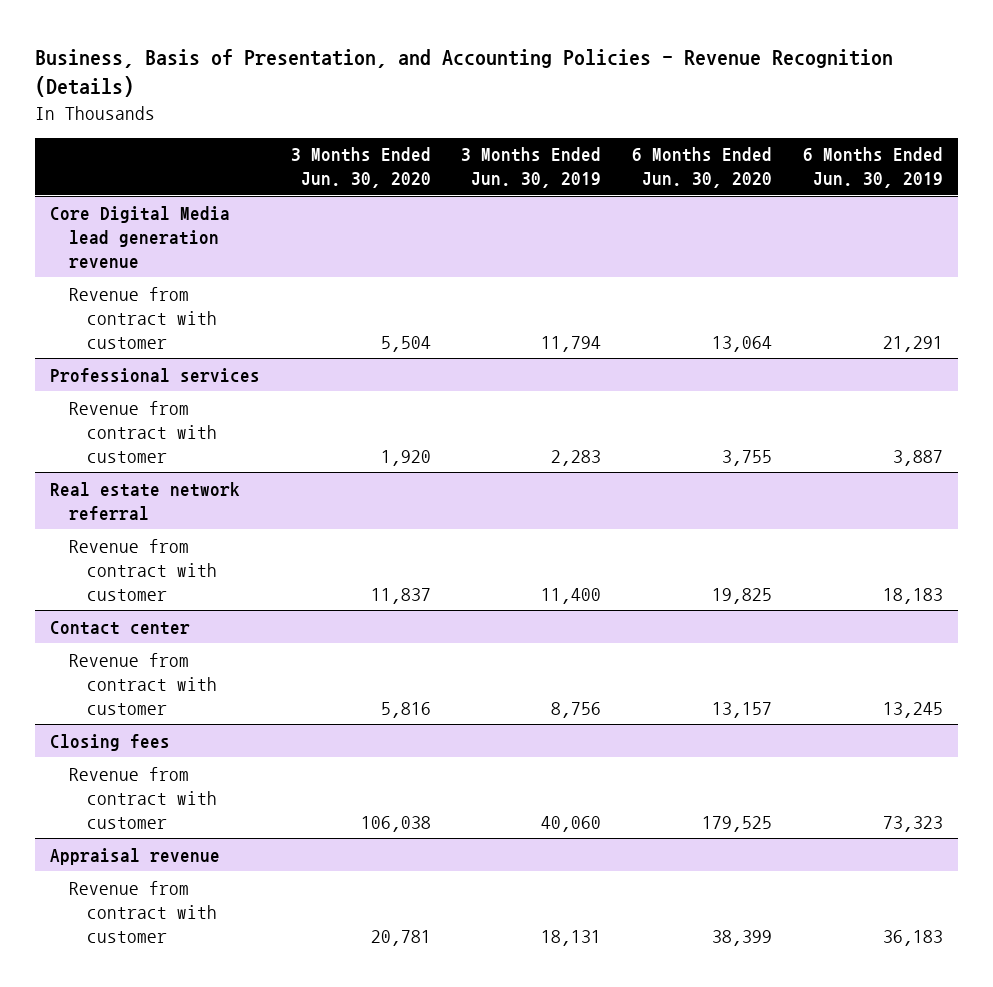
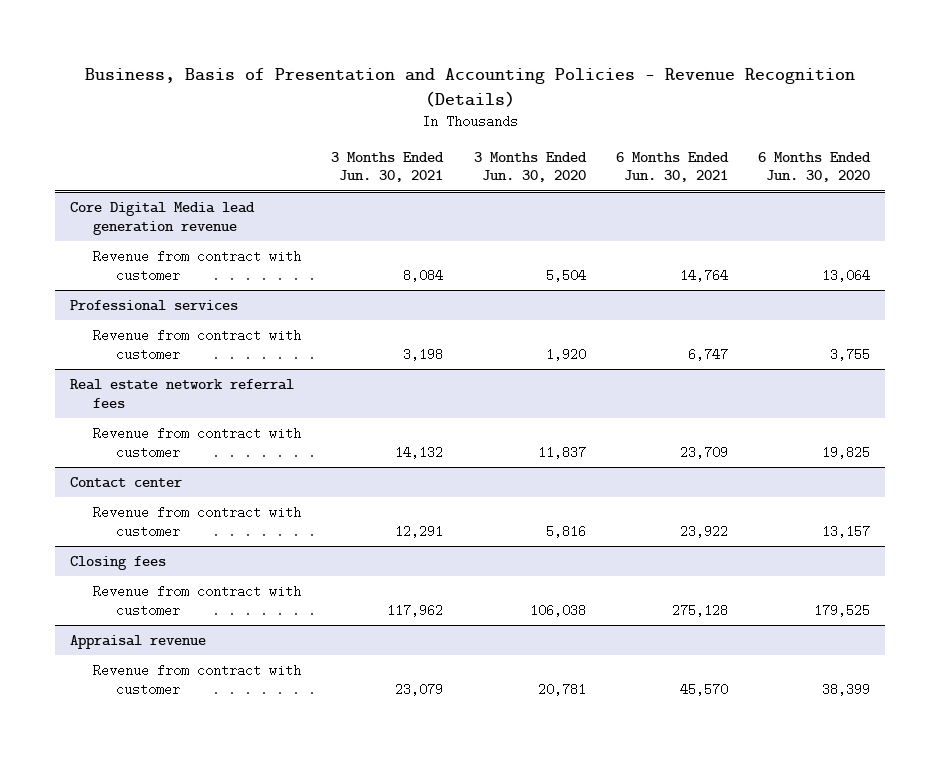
[34,48,893,98] Business, Basis of Presentation, and Accounting Policies - Revenue Recognition (Details) -> [85,68,856,107] Business, Basis of Presentation and Accounting Policies - Revenue Recognition (Details)
[461,147,602,189] 3 Months Ended Jun. 30, 2019 -> none
[802,147,943,189] 6 Months Ended Jun. 30, 2019 -> none
none -> [331,152,445,183] 3 Months Ended Jun. 30, 2021
none -> [615,152,729,183] 6 Months Ended Jun. 30, 2021
[50,481,241,520] Real estate network referral -> [70,379,295,408] Real estate network referral fees

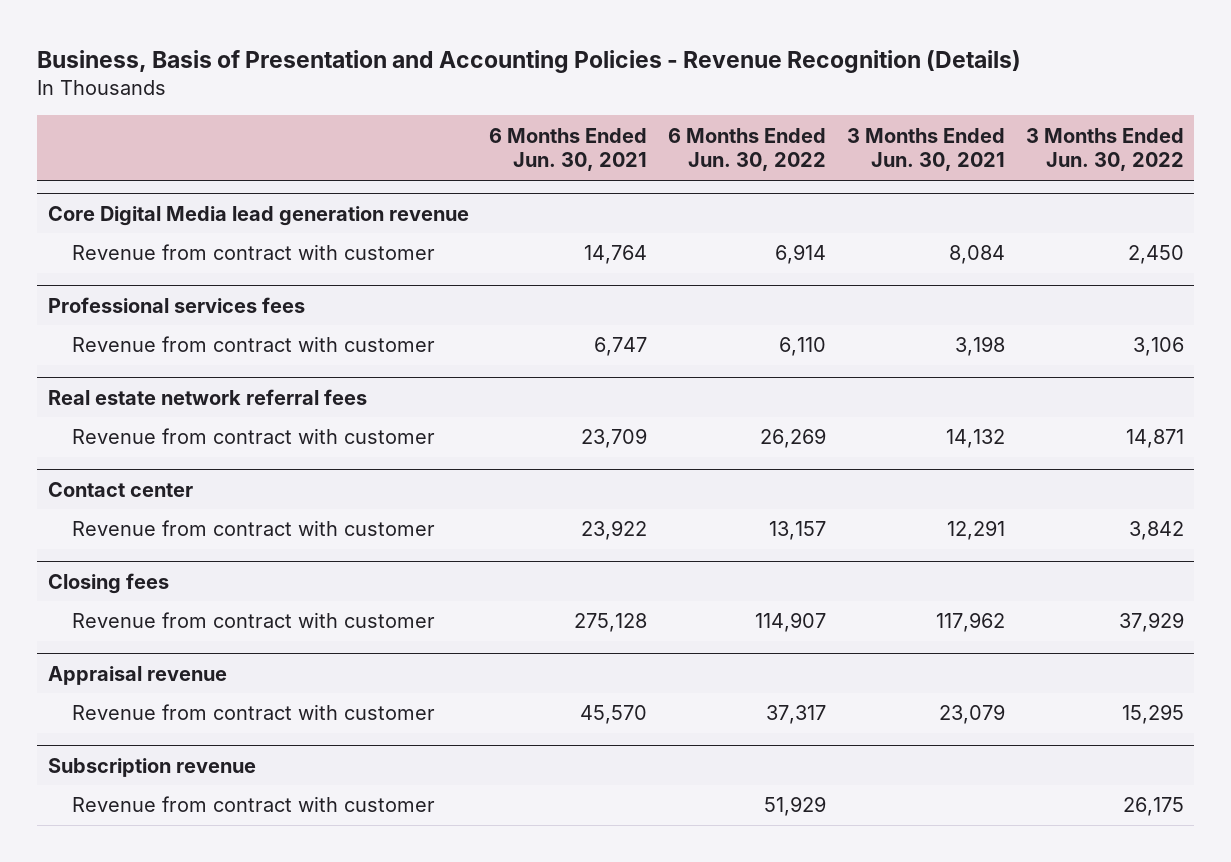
[473,152,587,183] 3 Months Ended Jun. 30, 2020 -> none
[757,152,871,183] 6 Months Ended Jun. 30, 2020 -> none
none -> [668,127,827,172] 6 Months Ended Jun. 30, 2022
none -> [1025,127,1184,172] 3 Months Ended Jun. 30, 2022
[70,300,239,312] Professional services -> [47,296,305,313] Professional services fees
none -> [47,757,256,777] Subscription revenue
none -> [71,796,435,813] Revenue from contract with customer

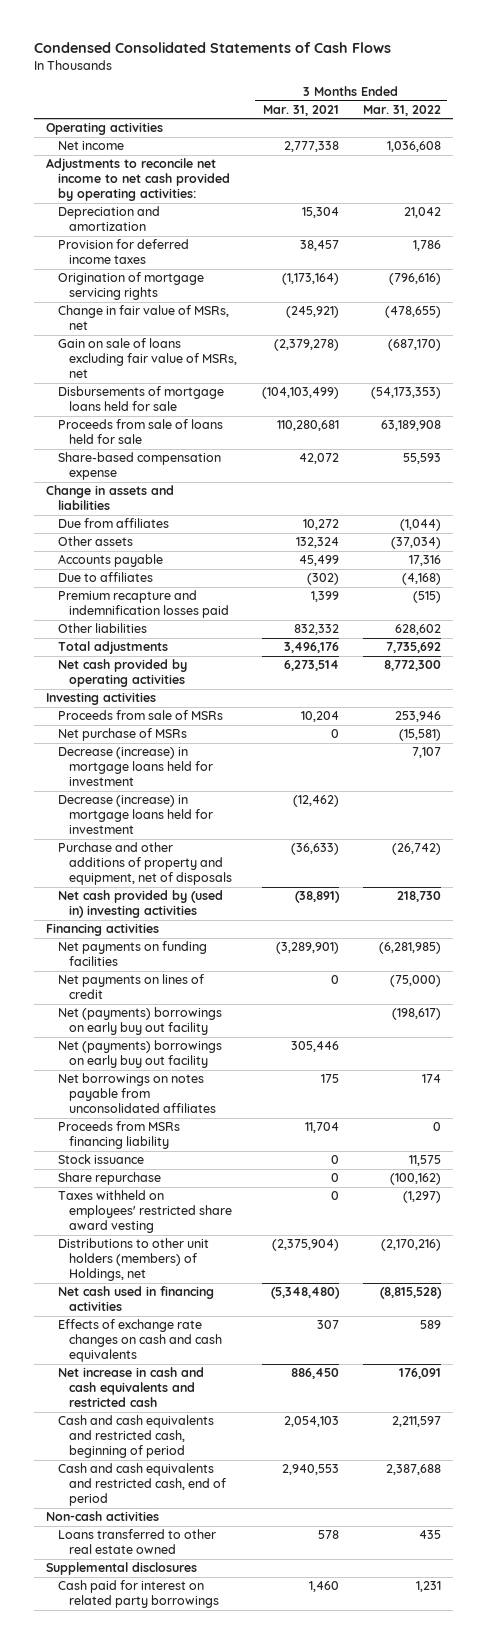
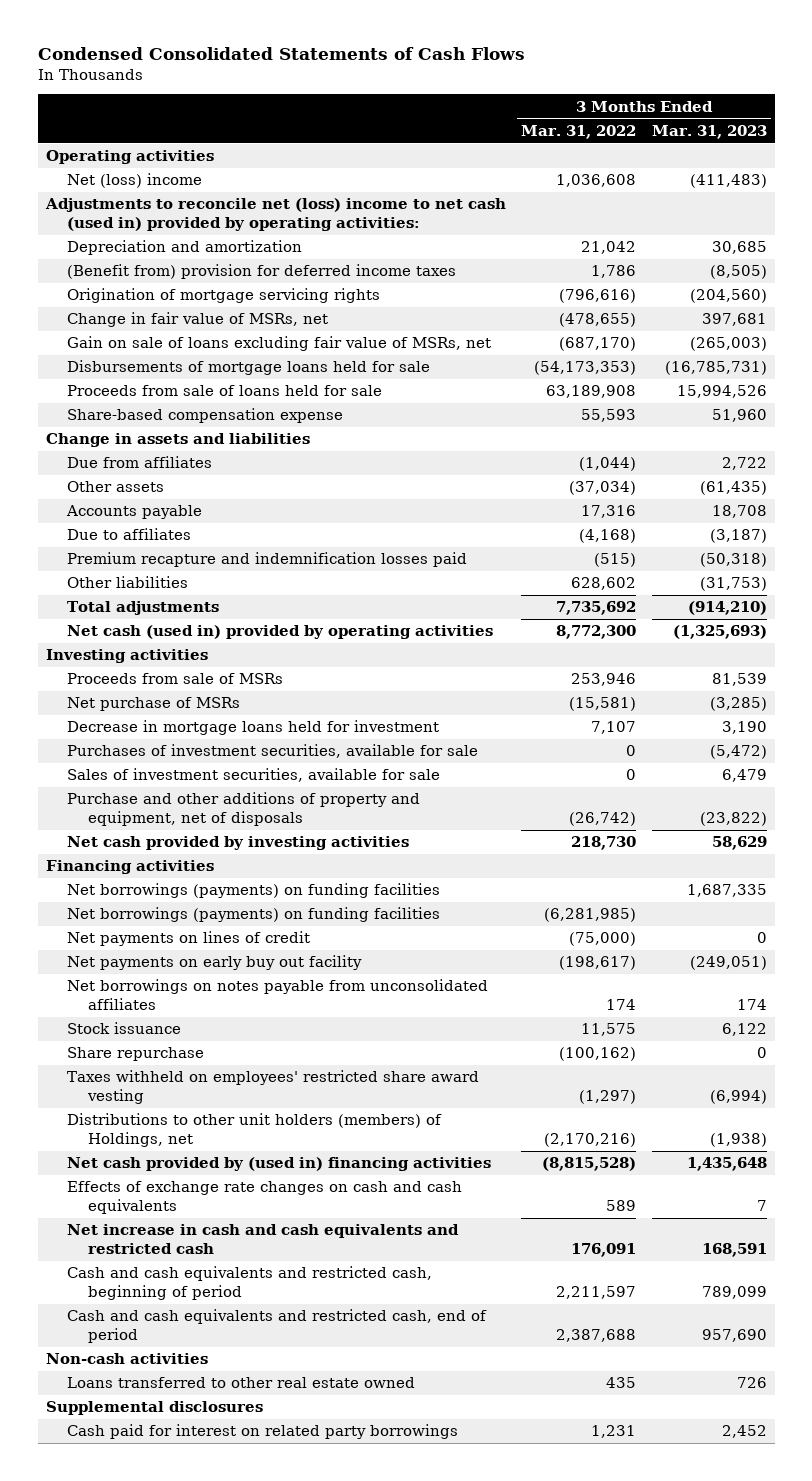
[262,104,339,116] Mar. 31, 2021 -> none
none -> [651,124,767,139] Mar. 31, 2023
[57,141,124,151] Net income -> [66,173,202,189] Net (loss) income
[46,158,230,202] Adjustments to reconcile net income to net cash provided by operating activities: -> [44,198,506,232] Adjustments to reconcile net (loss) income to net cash (used in) provided by operating activities:
[57,239,189,265] Provision for deferred income taxes -> [66,264,456,280] (Benefit from) provision for deferred income taxes
[57,659,187,688] Net cash provided by operating activities -> [66,625,493,640] Net cash (used in) provided by operating activities
[57,795,214,835] Decrease (increase) in mortgage loans held for investment -> none
[57,747,214,787] Decrease (increase) in mortgage loans held for investment -> [66,720,439,736] Decrease in mortgage loans held for investment
none -> [66,744,478,759] Purchases of investment securities, available for sale
none -> [66,768,440,783] Sales of investment securities, available for sale
[57,890,223,919] Net cash provided by (used in) investing activities -> [66,836,409,851] Net cash provided by investing activities
none -> [66,883,440,899] Net borrowings (payments) on funding facilities
[57,941,207,967] Net payments on funding facilities -> [66,907,440,923] Net borrowings (payments) on funding facilities
[57,1040,222,1069] Net (payments) borrowings on early buy out facility -> none
[57,1007,222,1036] Net (payments) borrowings on early buy out facility -> [66,955,362,971] Net payments on early buy out facility
[57,1121,180,1150] Proceeds from MSRs financing liability -> none
[57,1286,214,1312] Net cash used in financing activities -> [66,1157,491,1172] Net cash provided by (used in) financing activities

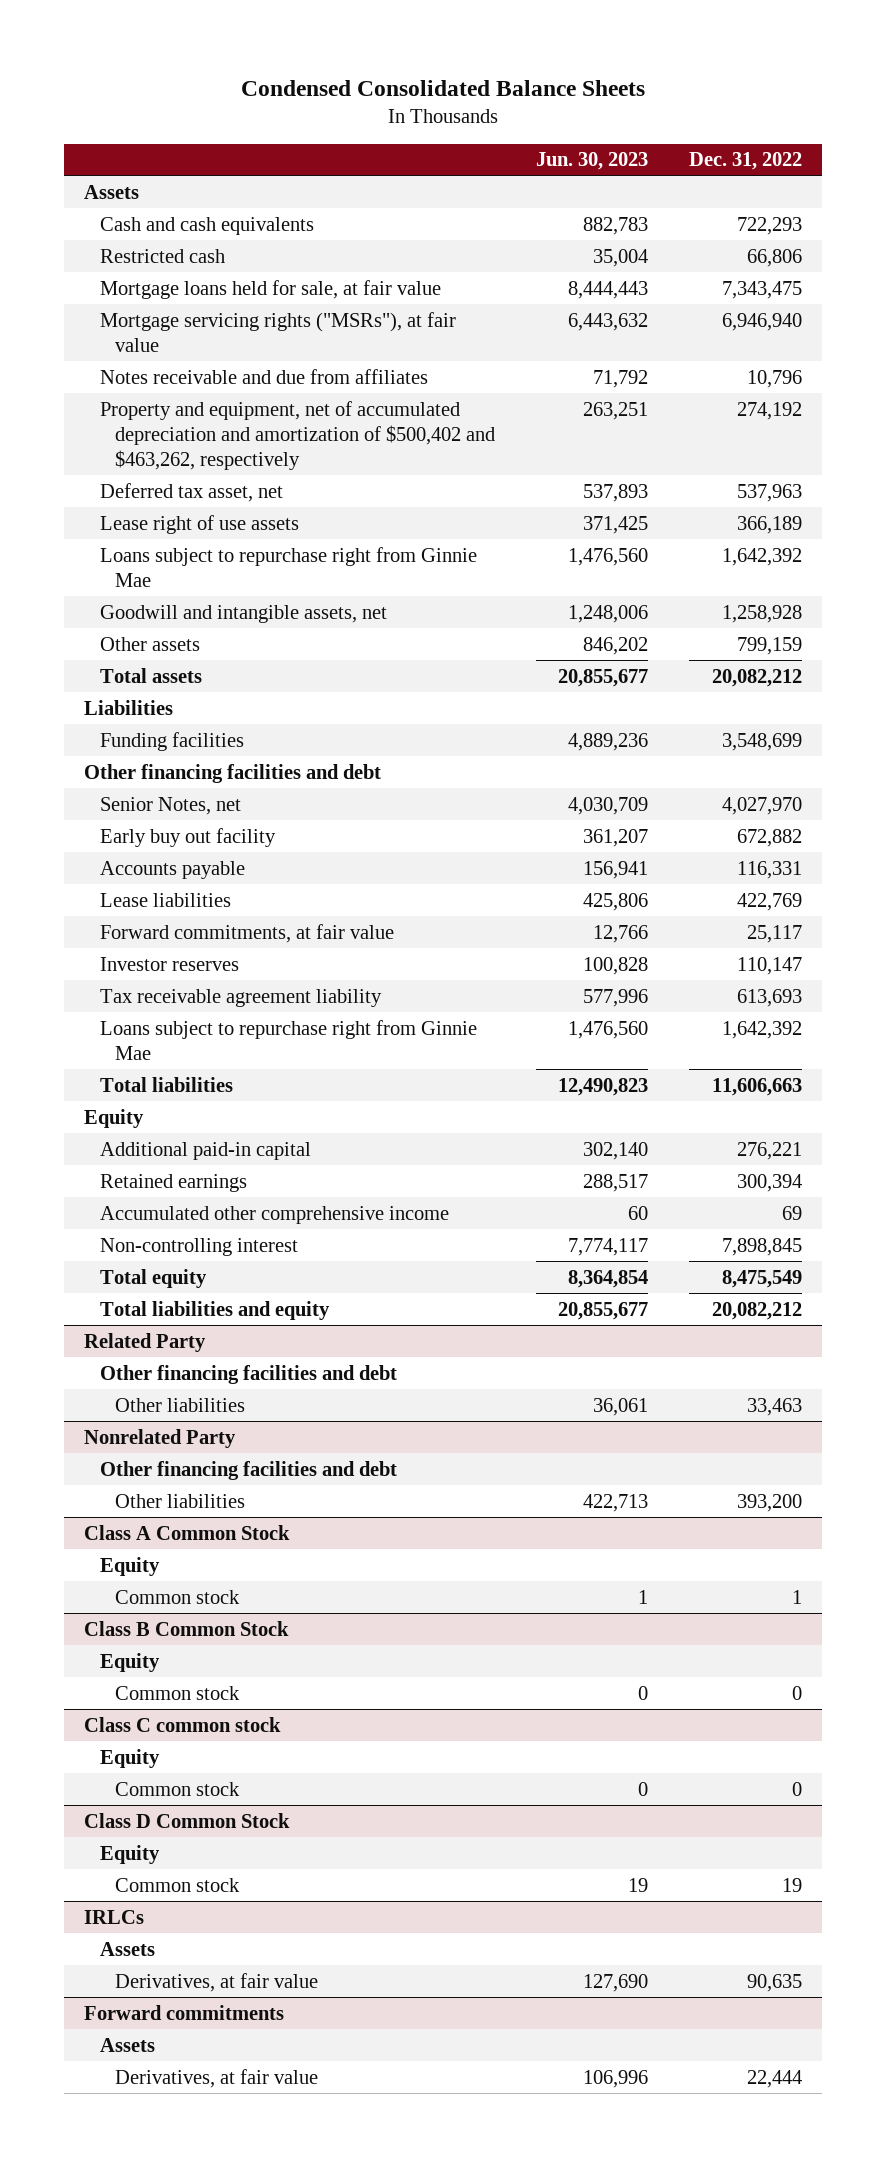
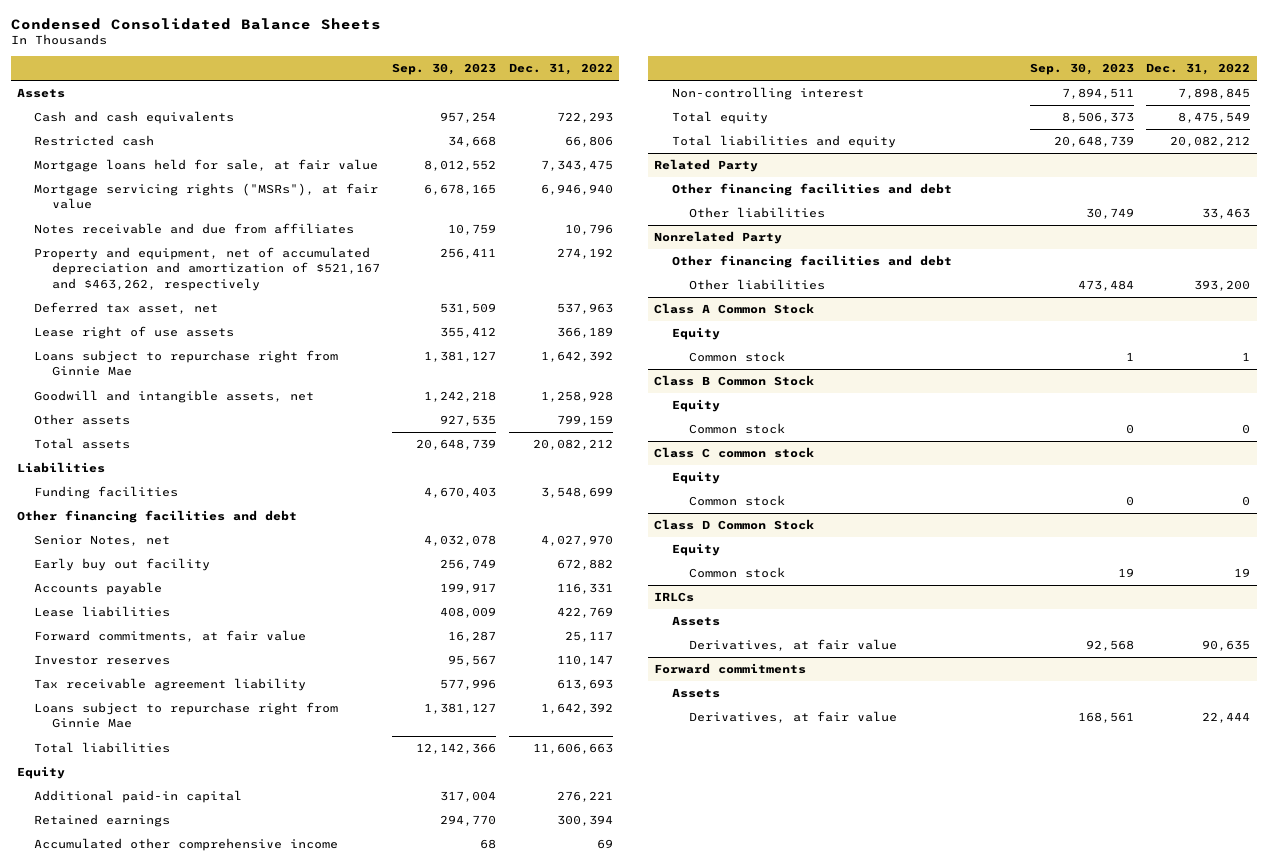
[535,152,648,171] Jun. 30, 2023 -> none
none -> [392,63,497,76] Sep. 30, 2023
[99,400,495,470] Property and equipment, net of accumulated depreciation and amortization of $500,402 and $463,262, respectively -> [34,247,380,291] Property and equipment, net of accumulated depreciation and amortization of $521,167 and $463,262, respectively

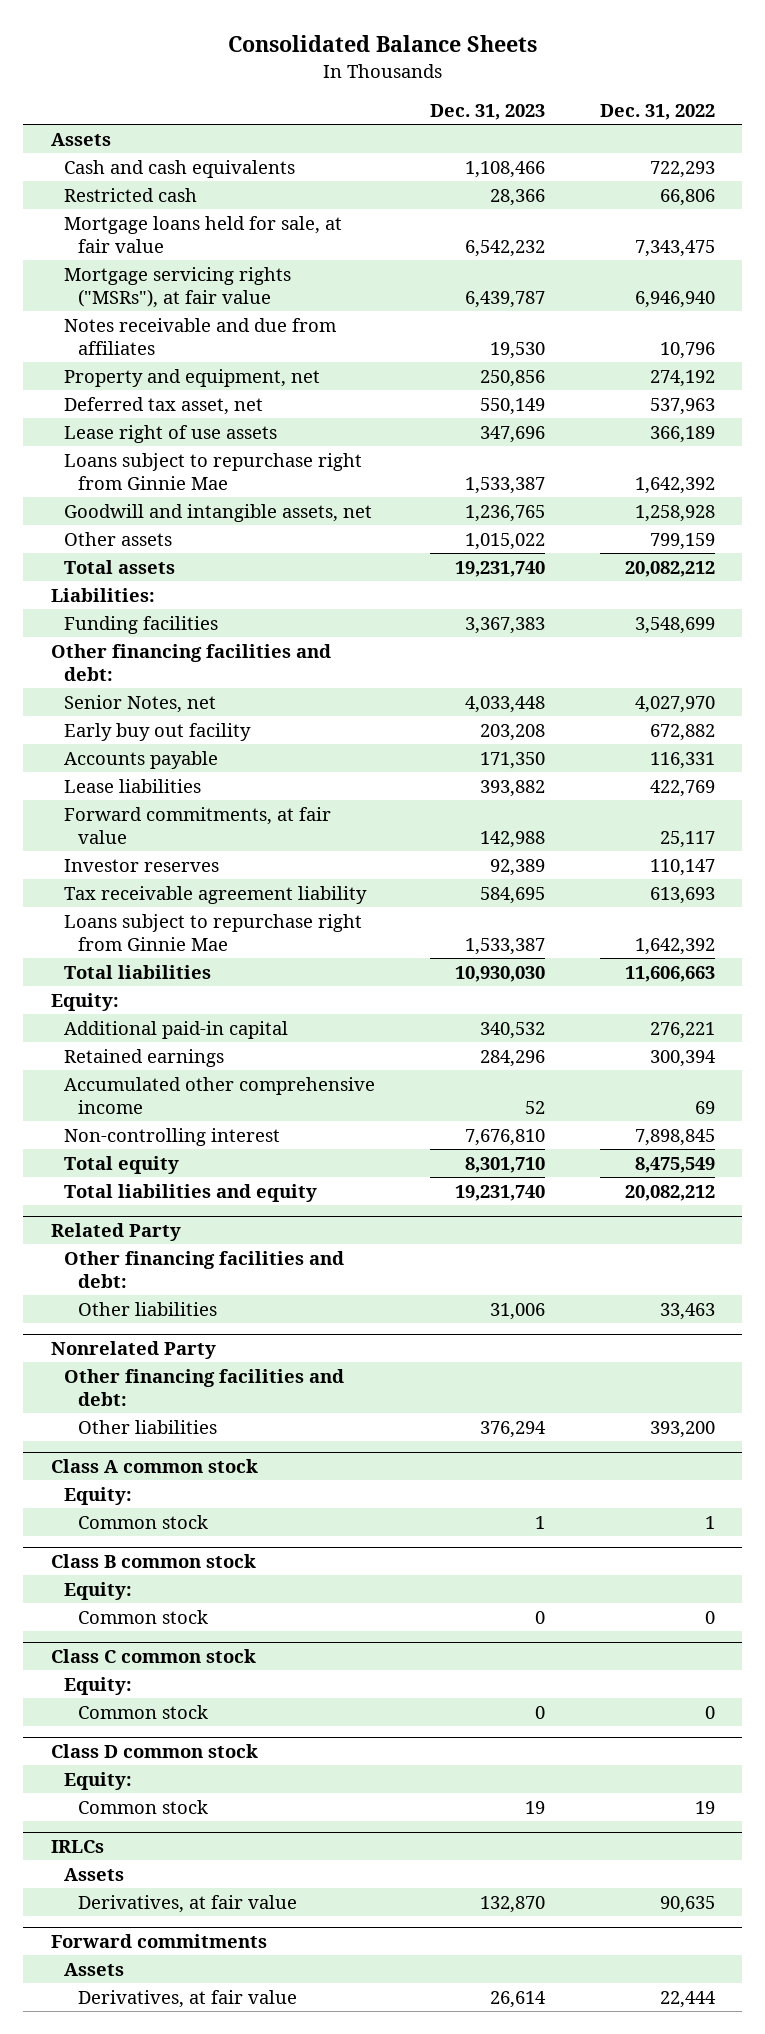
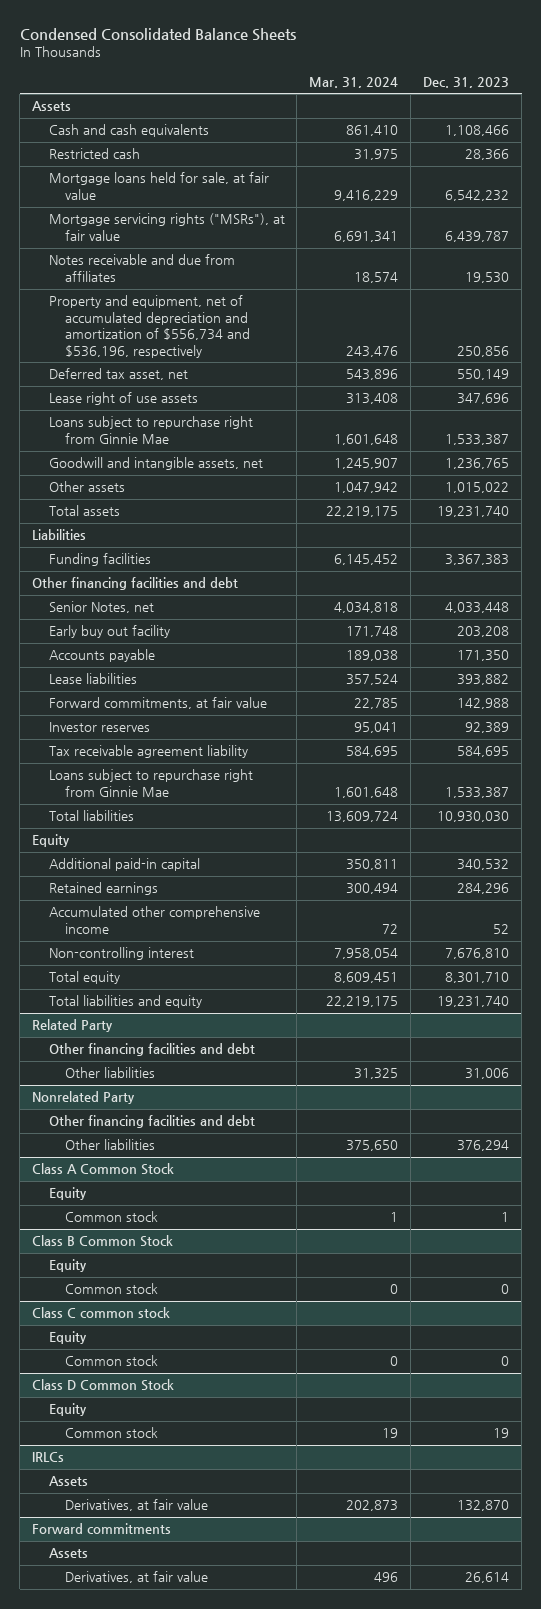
[227,35,537,53] Consolidated Balance Sheets -> [19,28,296,42] Condensed Consolidated Balance Sheets
[599,104,715,121] Dec. 31, 2022 -> none
none -> [309,76,399,88] Mar. 31, 2024
[64,368,321,387] Property and equipment, net -> [48,295,250,358] Property and equipment, net of accumulated depreciation and amortization of $556,734 and $536,196, respectively
[50,587,155,602] Liabilities: -> [32,529,87,541] Liabilities
[50,643,331,681] Other financing facilities and debt: -> [32,577,239,591] Other financing facilities and debt
[50,992,119,1011] Equity: -> [32,834,71,848] Equity
[64,1250,345,1288] Other financing facilities and debt: -> [48,1043,255,1057] Other financing facilities and debt
[64,1368,345,1406] Other financing facilities and debt: -> [48,1115,255,1129] Other financing facilities and debt
[50,1459,258,1474] Class A common stock -> [32,1163,175,1176] Class A Common Stock
[64,1486,133,1505] Equity: -> [48,1187,87,1201] Equity
[50,1554,256,1569] Class B common stock -> [32,1235,174,1248] Class B Common Stock
[64,1581,133,1600] Equity: -> [48,1259,87,1273] Equity
[64,1676,133,1695] Equity: -> [48,1331,87,1345] Equity
[50,1744,258,1759] Class D common stock -> [32,1379,175,1392] Class D Common Stock
[64,1771,133,1790] Equity: -> [48,1403,87,1417] Equity

